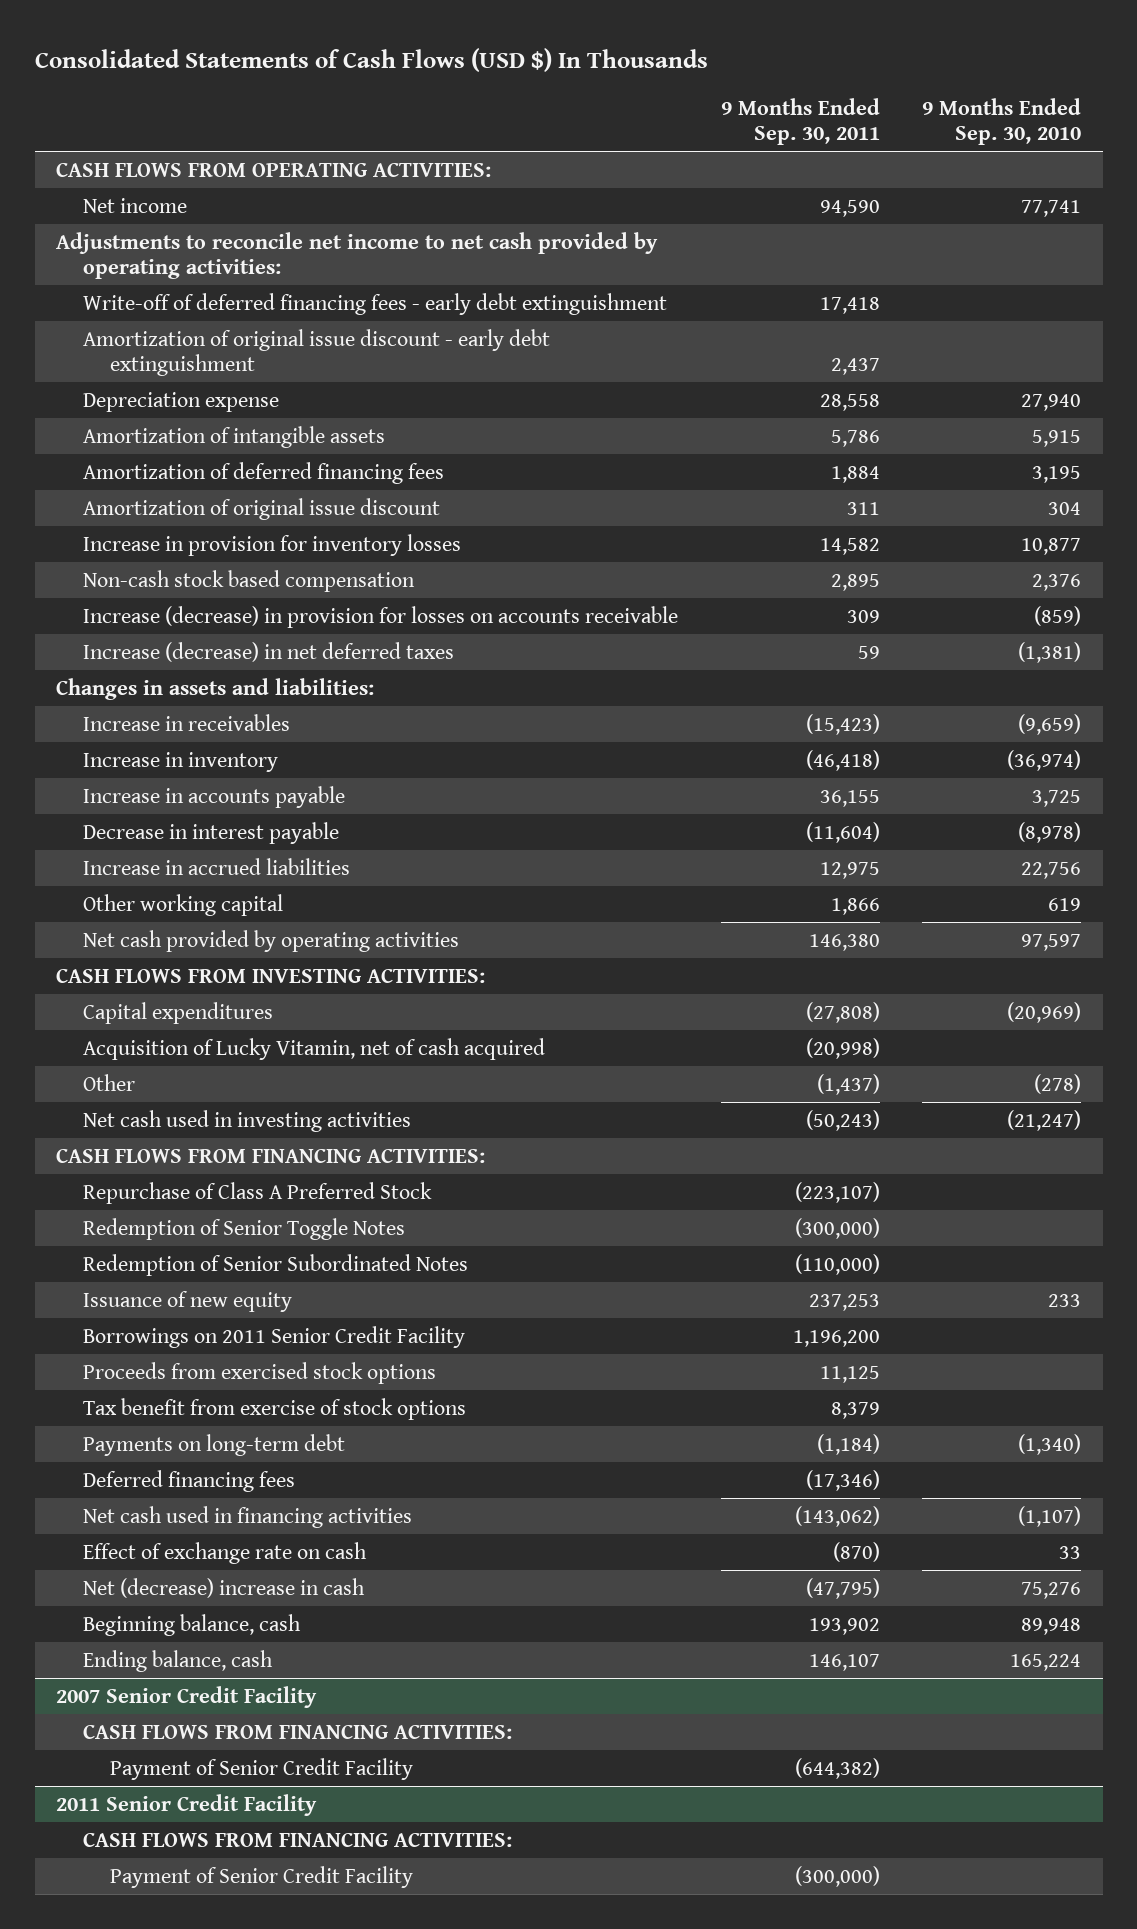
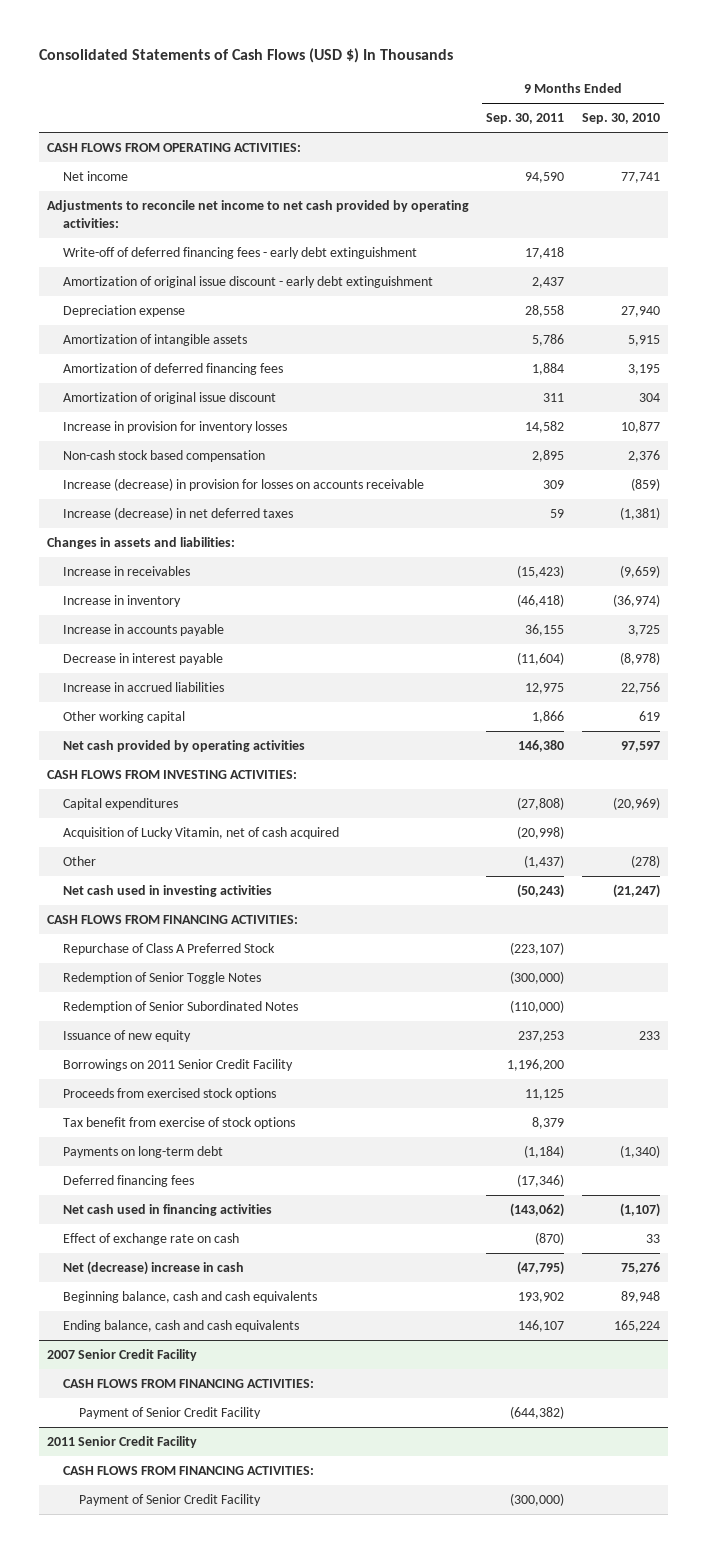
[82,1613,301,1636] Beginning balance, cash -> [63,1291,318,1304] Beginning balance, cash and cash equivalents
[82,1649,273,1672] Ending balance, cash -> [63,1320,300,1333] Ending balance, cash and cash equivalents

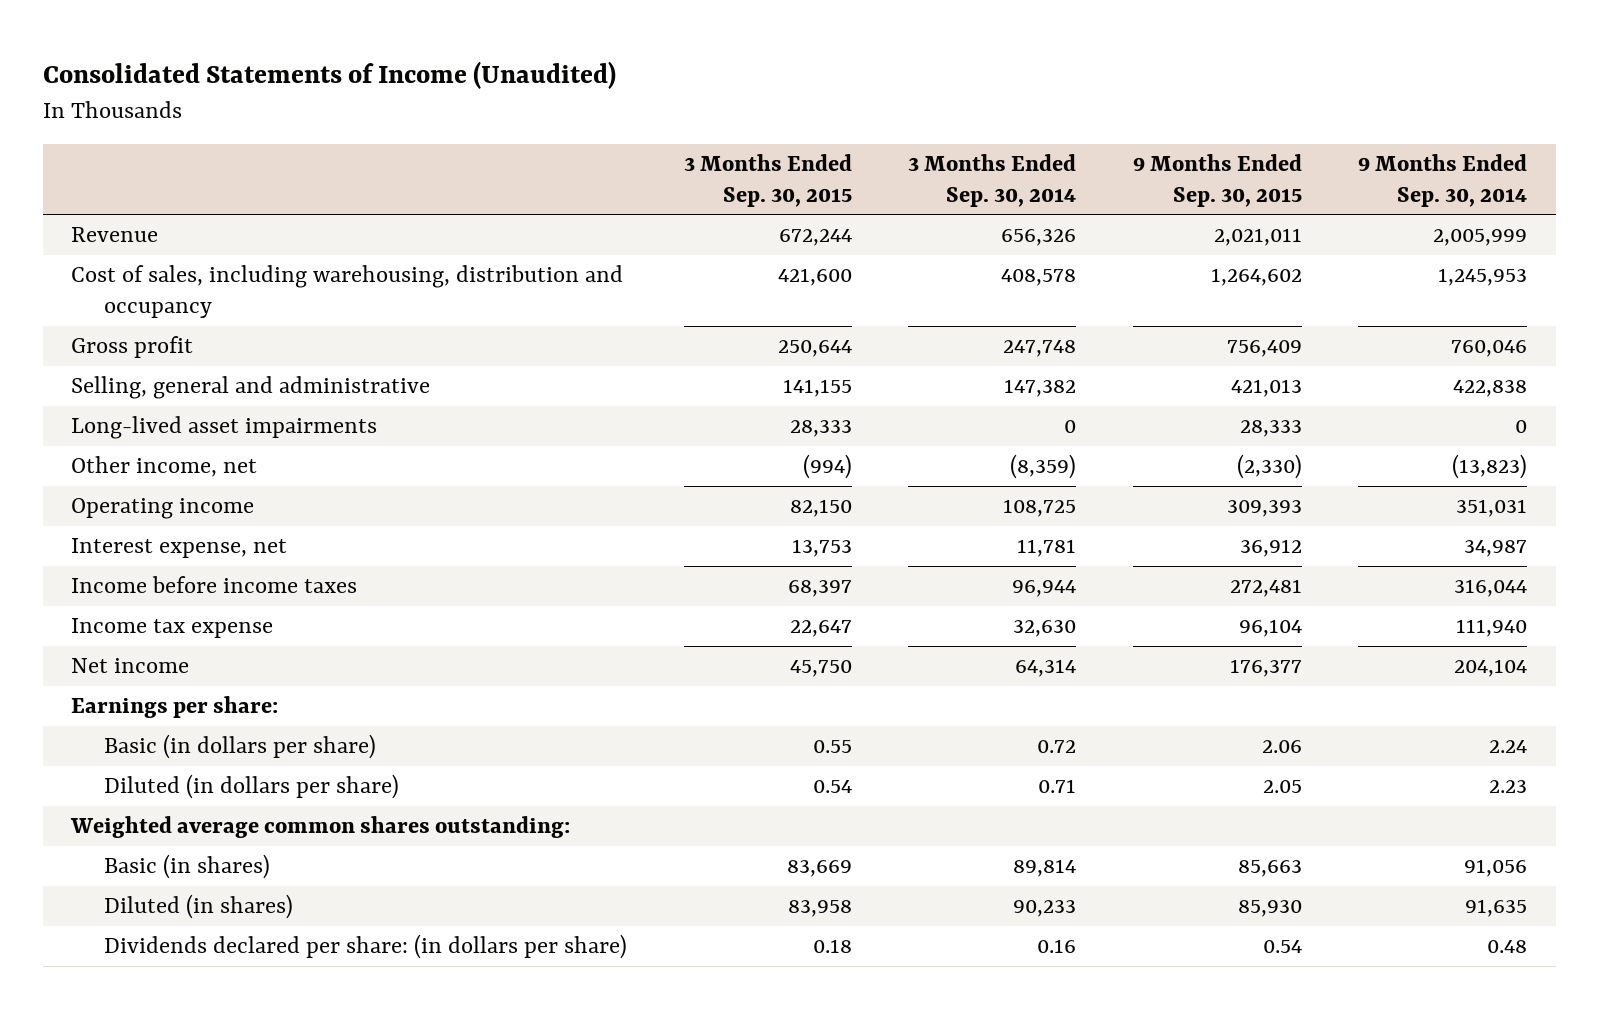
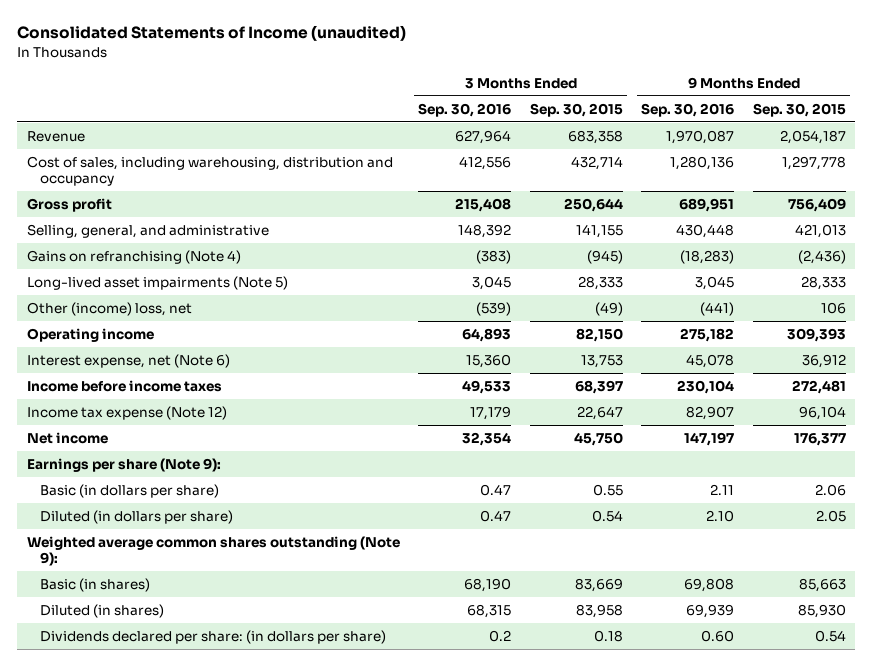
[43,61,617,90] Consolidated Statements of Income (Unaudited) -> [17,25,407,42] Consolidated Statements of Income (unaudited)
[908,154,1077,207] 3 Months Ended Sep. 30, 2014 -> none
[1358,154,1528,207] 9 Months Ended Sep. 30, 2014 -> none
none -> [418,102,512,117] Sep. 30, 2016
none -> [641,102,735,117] Sep. 30, 2016
[778,229,852,247] 672,244 -> [567,129,623,144] 683,358
[1213,228,1302,247] 2,021,011 -> [779,129,846,144] 2,054,187
[777,268,852,287] 421,600 -> [570,155,623,170] 432,714
[1210,268,1302,287] 1,264,602 -> [781,155,846,170] 1,297,778
[71,376,431,400] Selling, general and administrative -> [26,223,269,238] Selling, general, and administrative
none -> [26,249,241,264] Gains on refranchising (Note 4)
[71,416,378,440] Long-lived asset impairments -> [26,275,288,290] Long-lived asset impairments (Note 5)
[71,456,258,478] Other income, net -> [26,301,192,316] Other (income) loss, net
[802,454,852,480] (994) -> [594,301,623,316] (49)
[1236,454,1302,480] (2,330) -> [820,301,846,314] 106
[71,538,288,559] Interest expense, net -> [26,353,230,368] Interest expense, net (Note 6)
[71,618,274,639] Income tax expense -> [26,405,227,420] Income tax expense (Note 12)
[71,696,279,719] Earnings per share: -> [26,457,221,472] Earnings per share (Note 9):
[70,816,571,839] Weighted average common shares outstanding: -> [26,535,400,567] Weighted average common shares outstanding (Note 9):

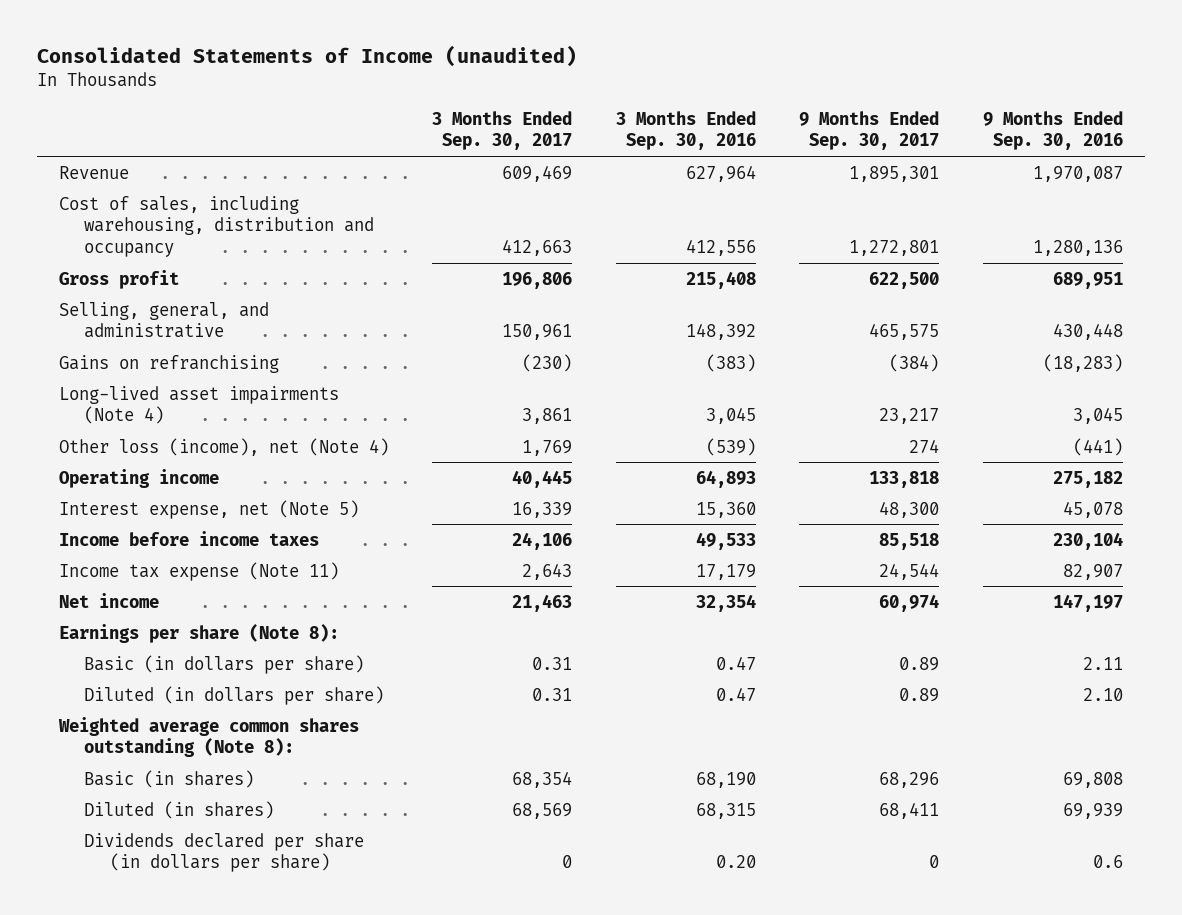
[529,102,623,117] Sep. 30, 2015 -> none
[752,102,846,117] Sep. 30, 2015 -> none
none -> [432,110,573,151] 3 Months Ended Sep. 30, 2017
none -> [799,110,940,151] 9 Months Ended Sep. 30, 2017
[26,249,241,264] Gains on refranchising (Note 4) -> [58,354,279,373] Gains on refranchising
[26,275,288,290] Long-lived asset impairments (Note 5) -> [58,385,339,425] Long-lived asset impairments (Note 4)
[26,301,192,316] Other (income) loss, net -> [58,437,389,456] Other loss (income), net (Note 4)
[26,353,230,368] Interest expense, net (Note 6) -> [58,499,359,519] Interest expense, net (Note 5)
[26,405,227,420] Income tax expense (Note 12) -> [58,561,339,581] Income tax expense (Note 11)
[26,457,221,472] Earnings per share (Note 9): -> [58,623,339,643] Earnings per share (Note 8):
[26,535,400,567] Weighted average common shares outstanding (Note 9): -> [57,716,359,758] Weighted average common shares outstanding (Note 8):
[40,629,387,644] Dividends declared per share: (in dollars per share) -> [84,832,365,873] Dividends declared per share (in dollars per share)
[489,629,512,642] 0.2 -> [715,855,756,869] 0.20
[701,629,735,642] 0.60 -> [1092,855,1123,869] 0.6

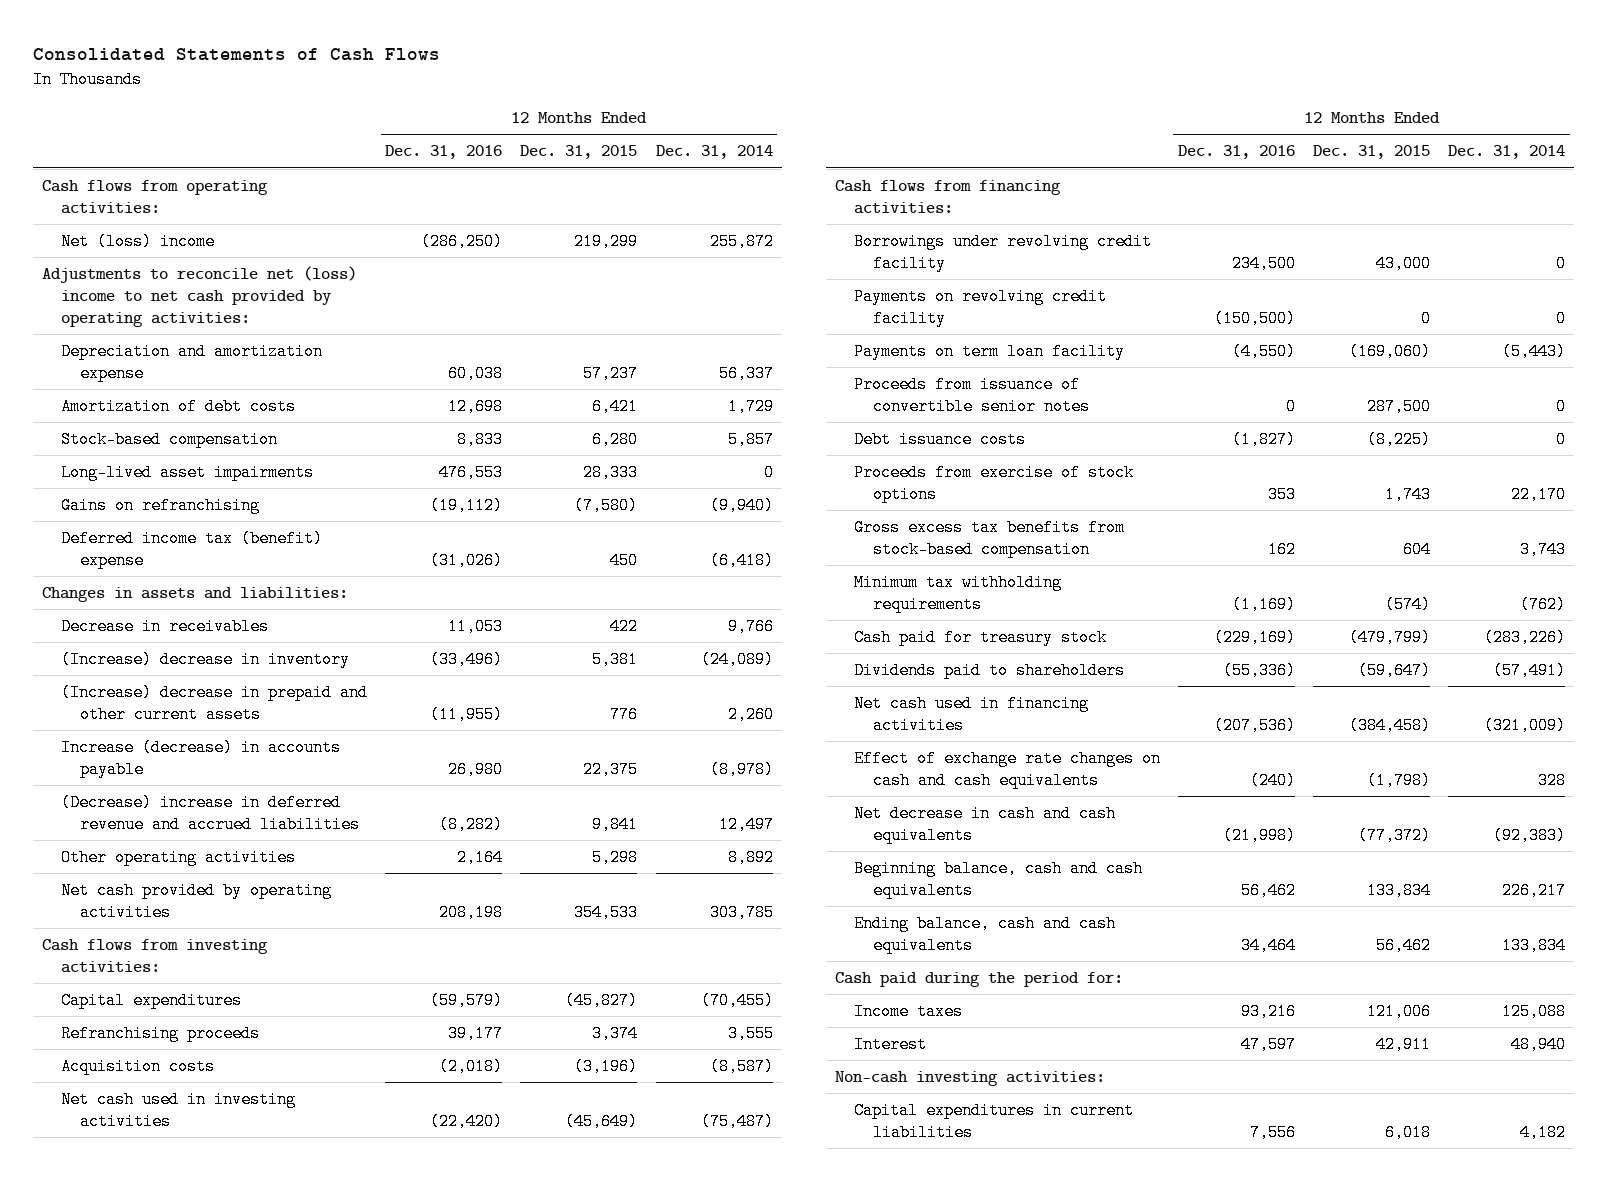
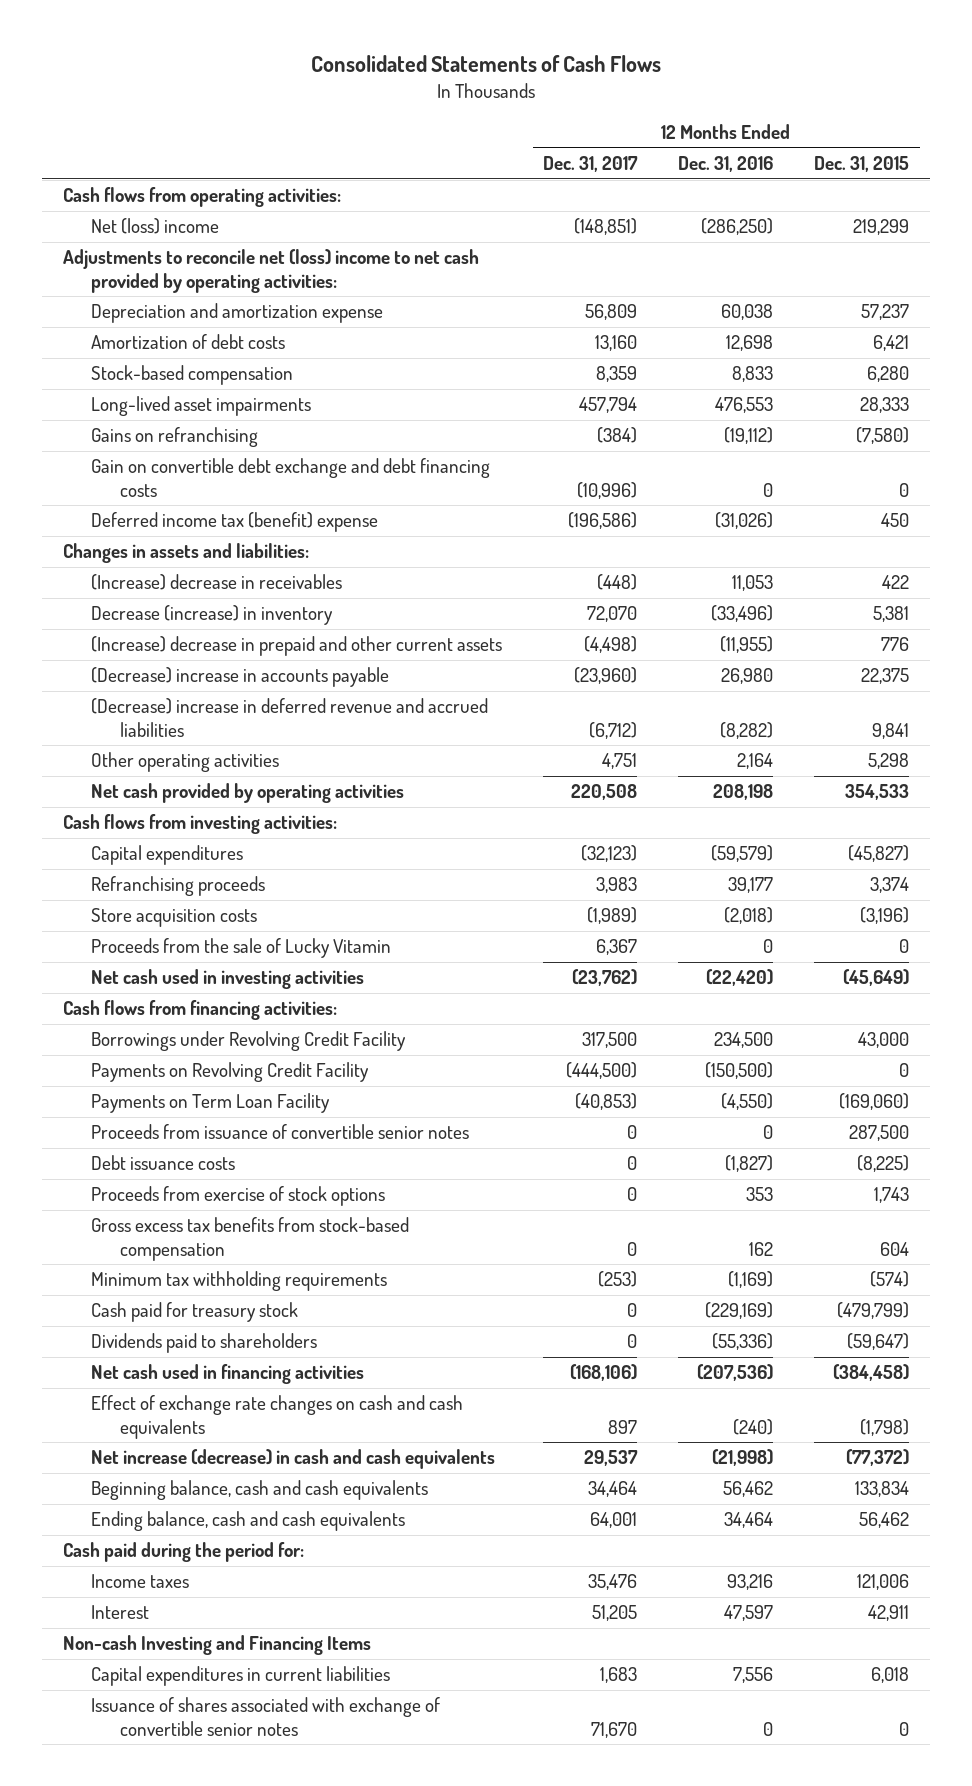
[655,145,773,160] Dec. 31, 2014 -> none
none -> [543,156,639,173] Dec. 31, 2017
none -> [91,458,491,497] Gain on convertible debt exchange and debt financing costs
[61,617,270,635] Decrease in receivables -> [91,574,343,591] (Increase) decrease in receivables
[61,650,351,668] (Increase) decrease in inventory -> [91,605,334,626] Decrease (increase) in inventory
[61,738,342,778] Increase (decrease) in accounts payable -> [91,667,390,688] (Decrease) increase in accounts payable
[61,1057,216,1075] Acquisition costs -> [91,908,258,928] Store acquisition costs
none -> [91,938,392,959] Proceeds from the sale of Lucky Vitamin
[853,232,1152,272] Borrowings under revolving credit facility -> [91,1031,407,1052] Borrowings under Revolving Credit Facility
[853,287,1107,327] Payments on revolving credit facility -> [91,1062,370,1083] Payments on Revolving Credit Facility
[853,342,1125,360] Payments on term loan facility -> [91,1093,331,1114] Payments on Term Loan Facility
[853,804,1116,844] Net decrease in cash and cash equivalents -> [91,1449,496,1470] Net increase (decrease) in cash and cash equivalents
[834,1070,1105,1086] Non-cash investing activities: -> [62,1635,371,1656] Non-cash Investing and Financing Items
none -> [91,1697,441,1736] Issuance of shares associated with exchange of convertible senior notes

